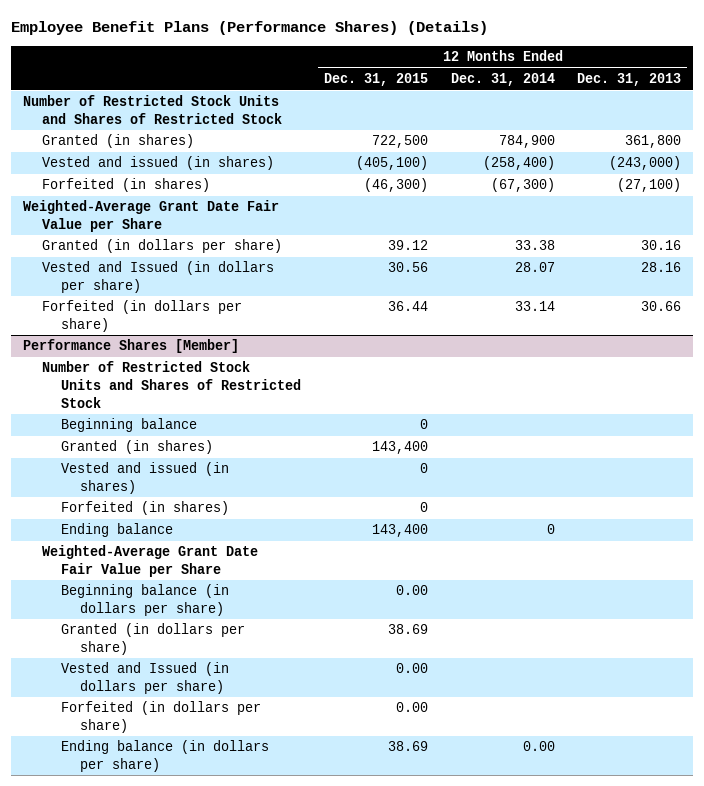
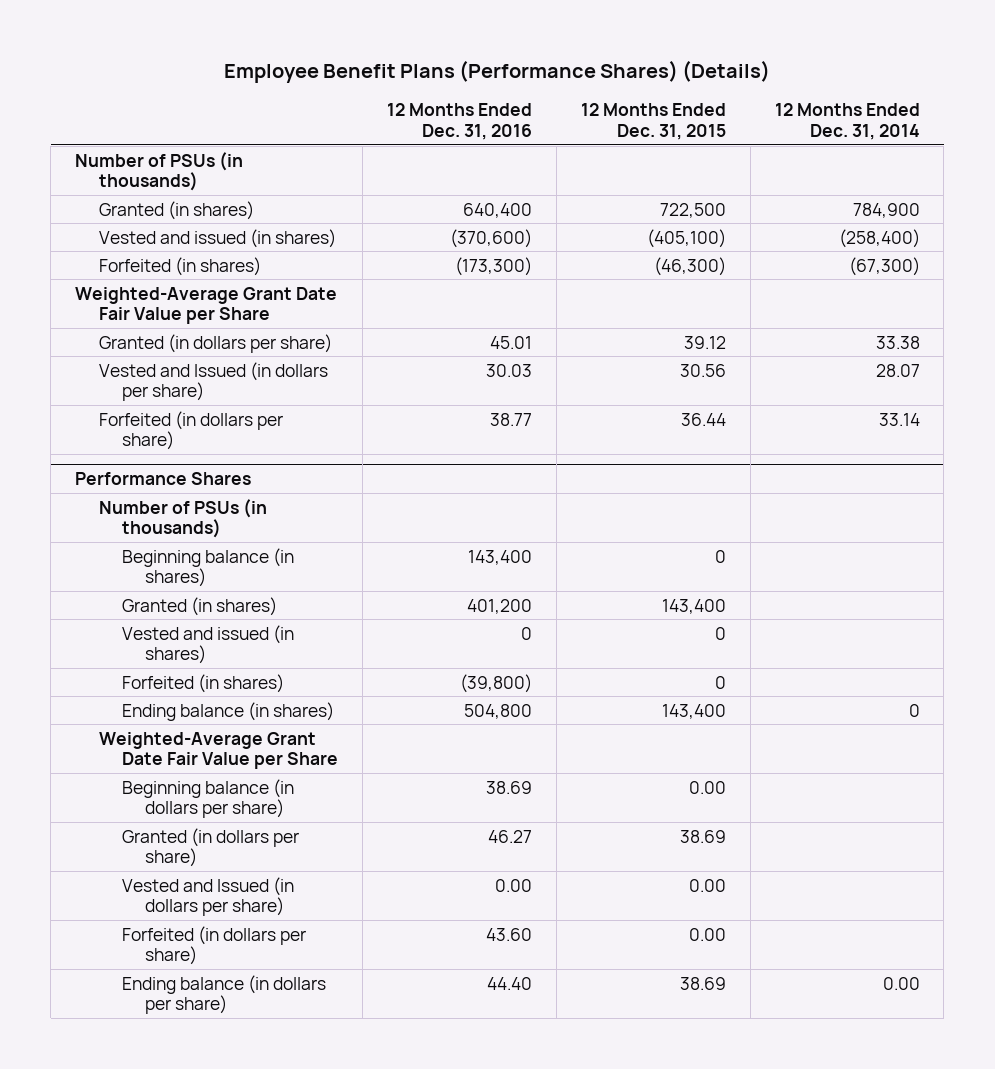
[577,73,682,87] Dec. 31, 2013 -> none
none -> [386,103,532,140] 12 Months Ended Dec. 31, 2016
[22,95,282,125] Number of Restricted Stock Units and Shares of Restricted Stock -> [75,151,244,192] Number of PSUs (in thousands)
[22,339,239,354] Performance Shares [Member] -> [75,471,252,485] Performance Shares
[41,361,302,408] Number of Restricted Stock Units and Shares of Restricted Stock -> [98,498,267,539] Number of PSUs (in thousands)
[61,418,198,433] Beginning balance -> [121,547,294,588] Beginning balance (in shares)
[61,523,174,538] Ending balance -> [121,701,334,721] Ending balance (in shares)

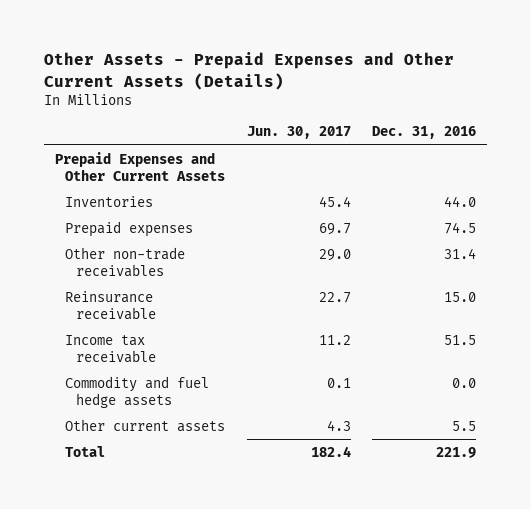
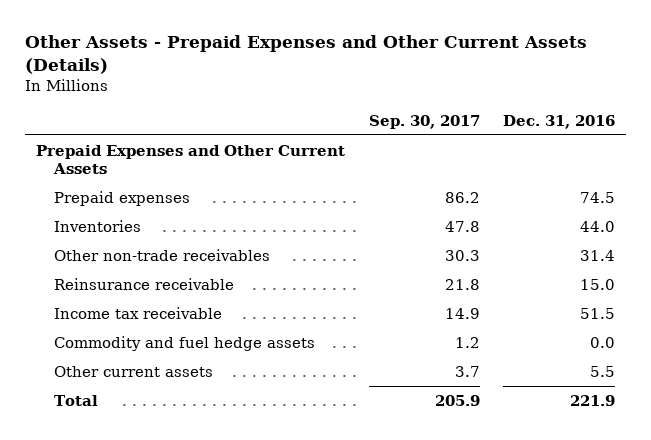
[246,126,351,140] Jun. 30, 2017 -> none
none -> [368,114,480,129] Sep. 30, 2017
[65,195,154,207] Inventories -> [53,219,141,232] Inventories

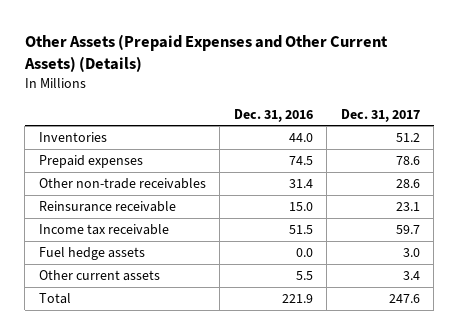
[24,34,587,74] Other Assets - Prepaid Expenses and Other Current Assets (Details) -> [23,33,388,72] Other Assets (Prepaid Expenses and Other Current Assets) (Details)
[368,114,480,129] Sep. 30, 2017 -> none
none -> [340,108,420,122] Dec. 31, 2017
[36,144,346,174] Prepaid Expenses and Other Current Assets -> none
[53,190,190,206] Prepaid expenses -> [38,155,143,169] Prepaid expenses
[53,335,315,351] Commodity and fuel hedge assets -> [38,247,145,261] Fuel hedge assets

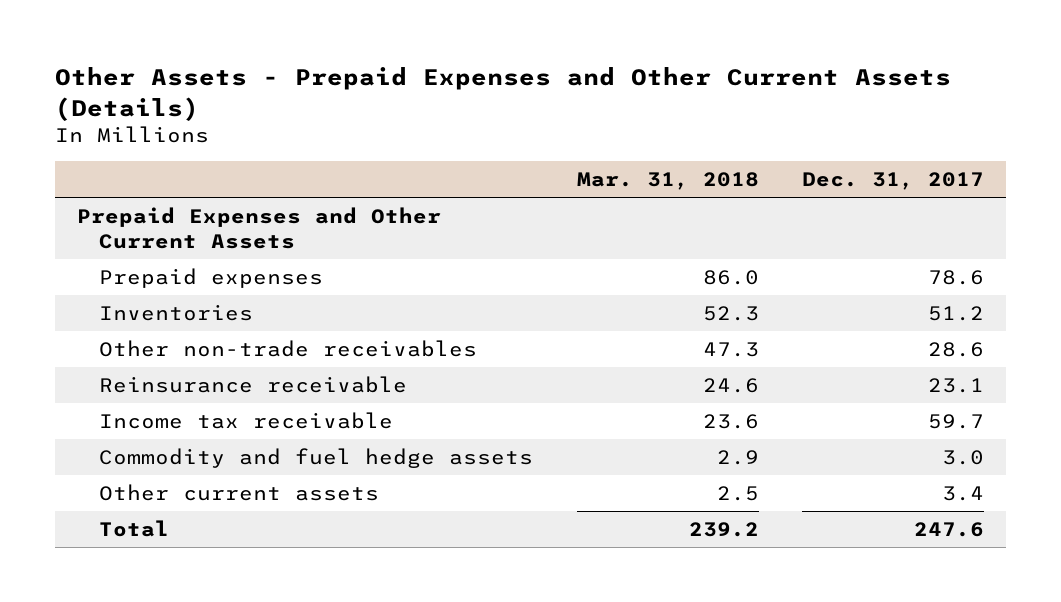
[23,33,388,72] Other Assets (Prepaid Expenses and Other Current Assets) (Details) -> [55,67,952,121] Other Assets - Prepaid Expenses and Other Current Assets (Details)
[233,108,313,122] Dec. 31, 2016 -> none
none -> [576,171,759,190] Mar. 31, 2018
none -> [76,206,441,249] Prepaid Expenses and Other Current Assets
[38,132,107,143] Inventories -> [99,303,254,321] Inventories
[38,247,145,261] Fuel hedge assets -> [99,447,534,468] Commodity and fuel hedge assets

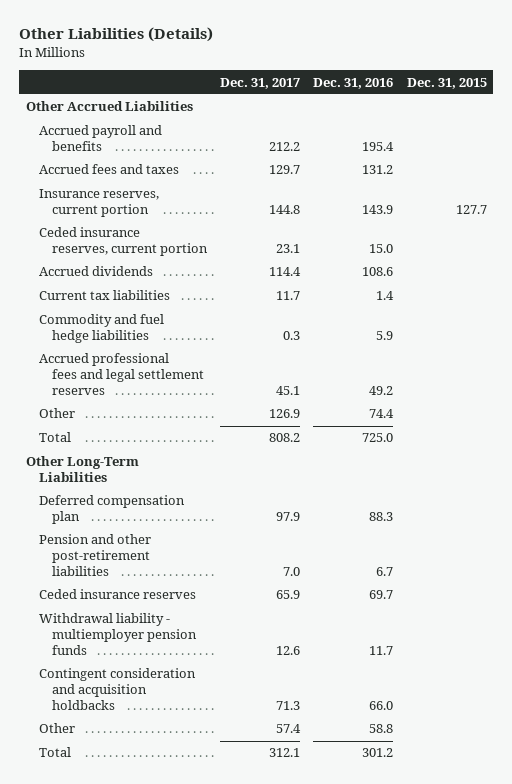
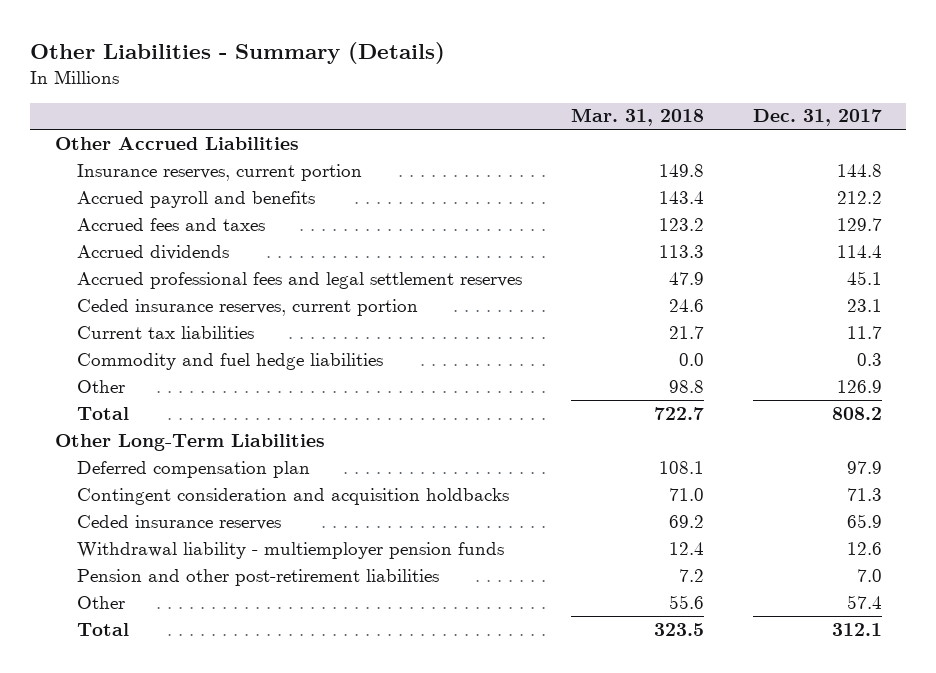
[18,27,213,43] Other Liabilities (Details) -> [30,41,446,64] Other Liabilities - Summary (Details)
[313,77,394,89] Dec. 31, 2016 -> none
[406,77,487,89] Dec. 31, 2015 -> none
none -> [570,108,704,127] Mar. 31, 2018
[38,189,159,218] Insurance reserves, current portion -> [76,163,362,181] Insurance reserves, current portion
[38,353,204,395] Accrued professional fees and legal settlement reserves -> [76,271,522,289] Accrued professional fees and legal settlement reserves
[38,227,208,257] Ceded insurance reserves, current portion -> [76,298,418,316] Ceded insurance reserves, current portion
[38,668,196,710] Contingent consideration and acquisition holdbacks -> [76,487,509,505] Contingent consideration and acquisition holdbacks
[38,534,151,576] Pension and other post-retirement liabilities -> [76,568,439,586] Pension and other post-retirement liabilities

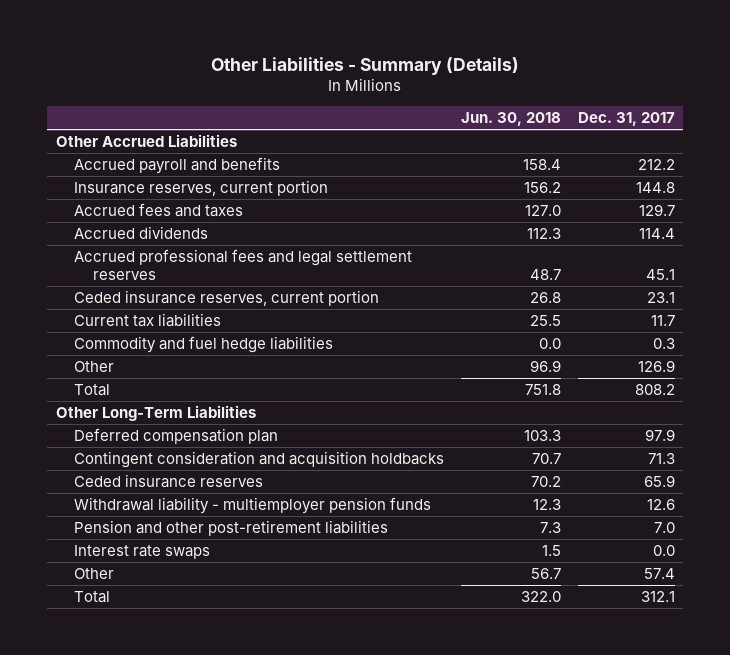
[570,108,704,127] Mar. 31, 2018 -> none
none -> [461,112,562,127] Jun. 30, 2018
[76,163,362,181] Insurance reserves, current portion -> [74,180,329,197] Insurance reserves, current portion
none -> [74,545,211,560] Interest rate swaps

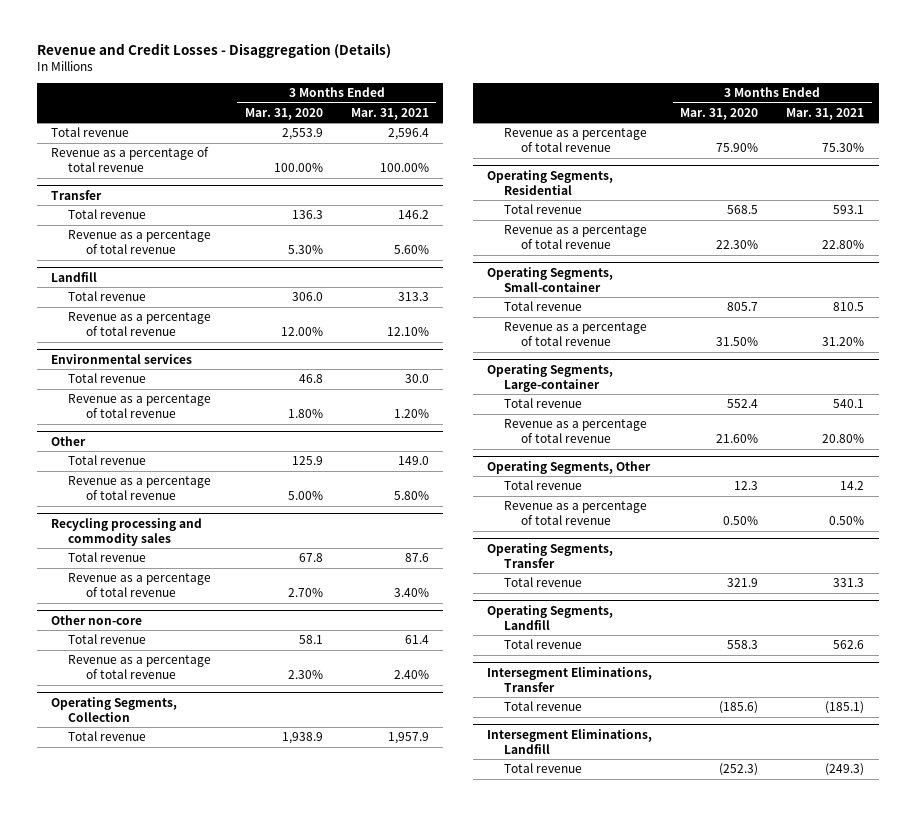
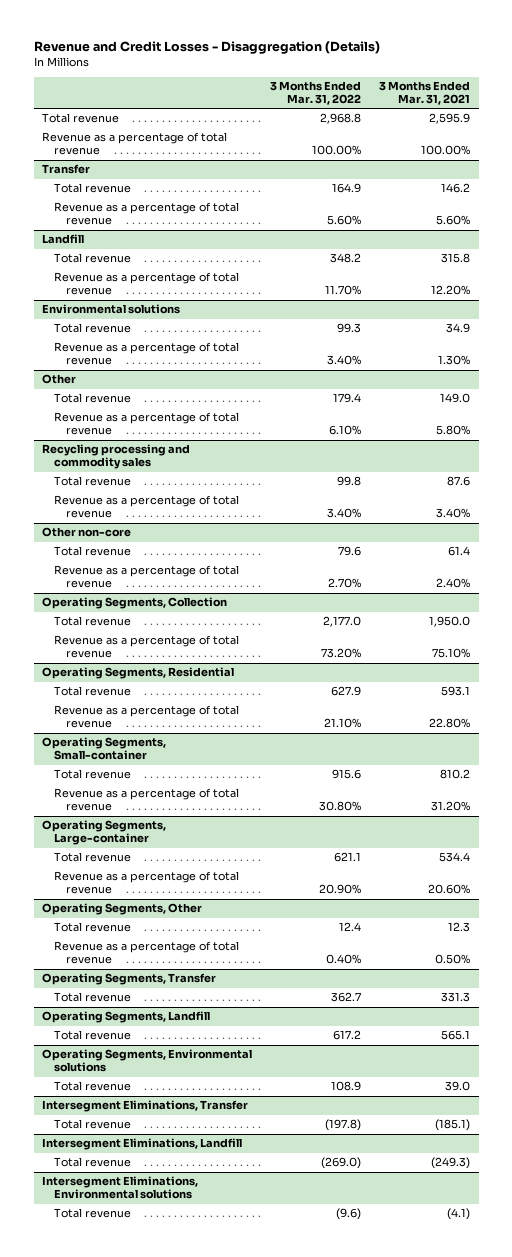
[244,107,323,120] Mar. 31, 2020 -> none
none -> [270,81,362,106] 3 Months Ended Mar. 31, 2022
[387,128,429,141] 2,596.4 -> [429,113,471,125] 2,595.9
[51,353,193,364] Environmental services -> none
[397,292,429,302] 313.3 -> [441,253,471,264] 315.8
[386,327,429,337] 12.10% -> [431,285,471,296] 12.20%
none -> [42,304,181,315] Environmental solutions
[404,374,429,384] 30.0 -> [446,323,471,334] 34.9
[393,409,429,419] 1.20% -> [438,355,471,366] 1.30%
[387,732,429,745] 1,957.9 -> [429,616,471,628] 1,950.0
[822,143,865,153] 75.30% -> [432,648,471,659] 75.10%
[833,302,865,312] 810.5 -> [440,769,471,780] 810.2
[833,399,865,409] 540.1 -> [439,852,471,863] 534.4
[822,434,865,444] 20.80% -> [428,884,471,895] 20.60%
[840,481,865,491] 14.2 -> [448,922,471,933] 12.3
[833,640,865,650] 562.6 -> [441,1030,471,1041] 565.1
none -> [42,1049,253,1073] Operating Segments, Environmental solutions
none -> [54,1081,132,1092] Total revenue
none -> [42,1176,199,1200] Intersegment Eliminations, Environmental solutions
none -> [54,1208,132,1219] Total revenue

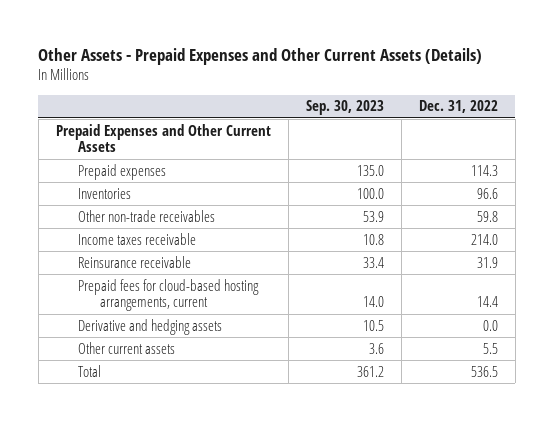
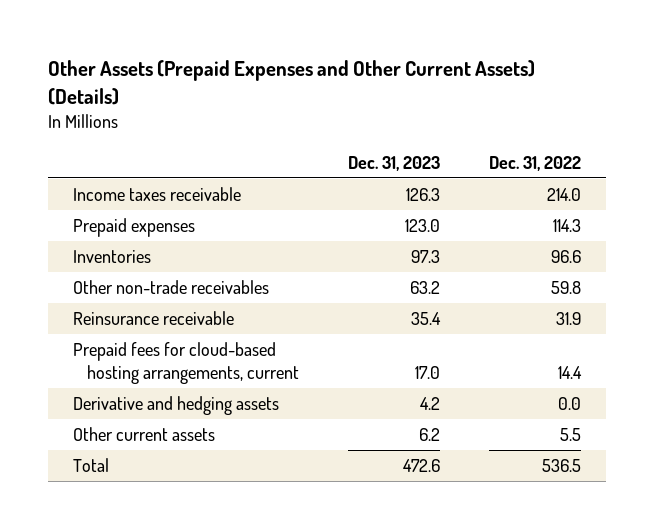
[38,47,483,65] Other Assets - Prepaid Expenses and Other Current Assets (Details) -> [48,60,536,106] Other Assets (Prepaid Expenses and Other Current Assets) (Details)
[305,100,384,116] Sep. 30, 2023 -> none
none -> [348,155,441,171] Dec. 31, 2023
[55,123,271,153] Prepaid Expenses and Other Current Assets -> none
[78,232,197,245] Income taxes receivable -> [72,187,241,202] Income taxes receivable

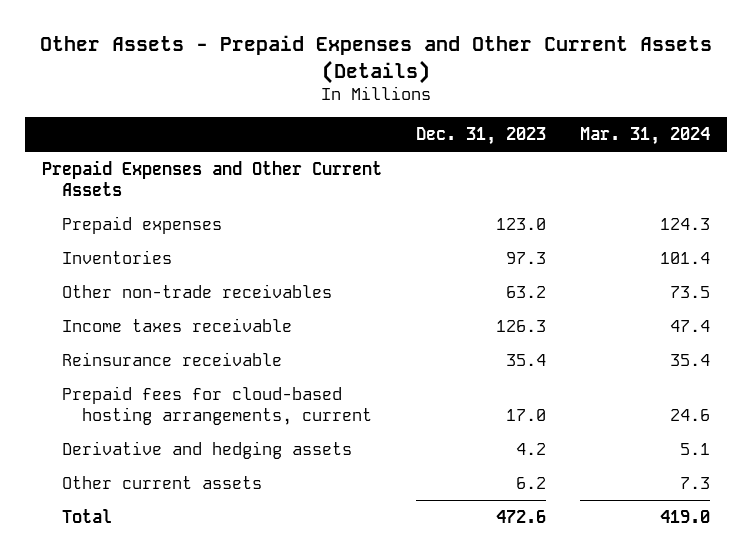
[48,60,536,106] Other Assets (Prepaid Expenses and Other Current Assets) (Details) -> [39,35,712,84] Other Assets - Prepaid Expenses and Other Current Assets (Details)
[489,155,582,171] Dec. 31, 2022 -> none
none -> [580,127,711,146] Mar. 31, 2024
none -> [41,159,382,197] Prepaid Expenses and Other Current Assets
[72,187,241,202] Income taxes receivable -> [61,317,292,332] Income taxes receivable

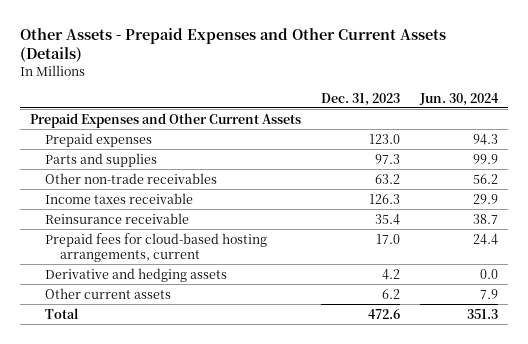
[580,127,711,146] Mar. 31, 2024 -> none
none -> [418,92,499,106] Jun. 30, 2024
[61,249,172,264] Inventories -> [45,152,158,167] Parts and supplies

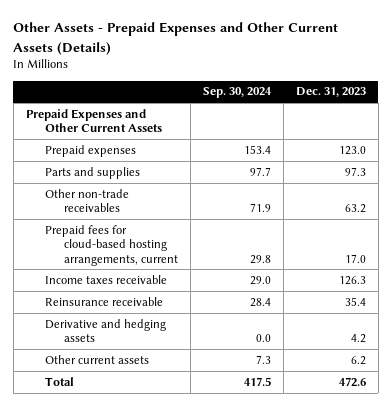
[418,92,499,106] Jun. 30, 2024 -> none
none -> [202,87,272,99] Sep. 30, 2024
[45,232,268,262] Prepaid fees for cloud-based hosting arrangements, current -> [44,224,178,266] Prepaid fees for cloud-based hosting arrangements, current

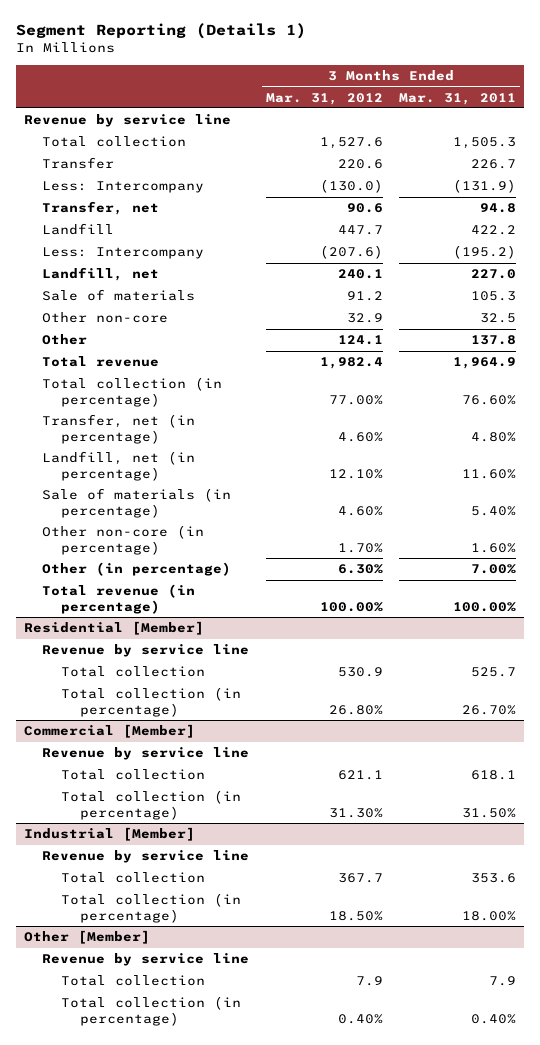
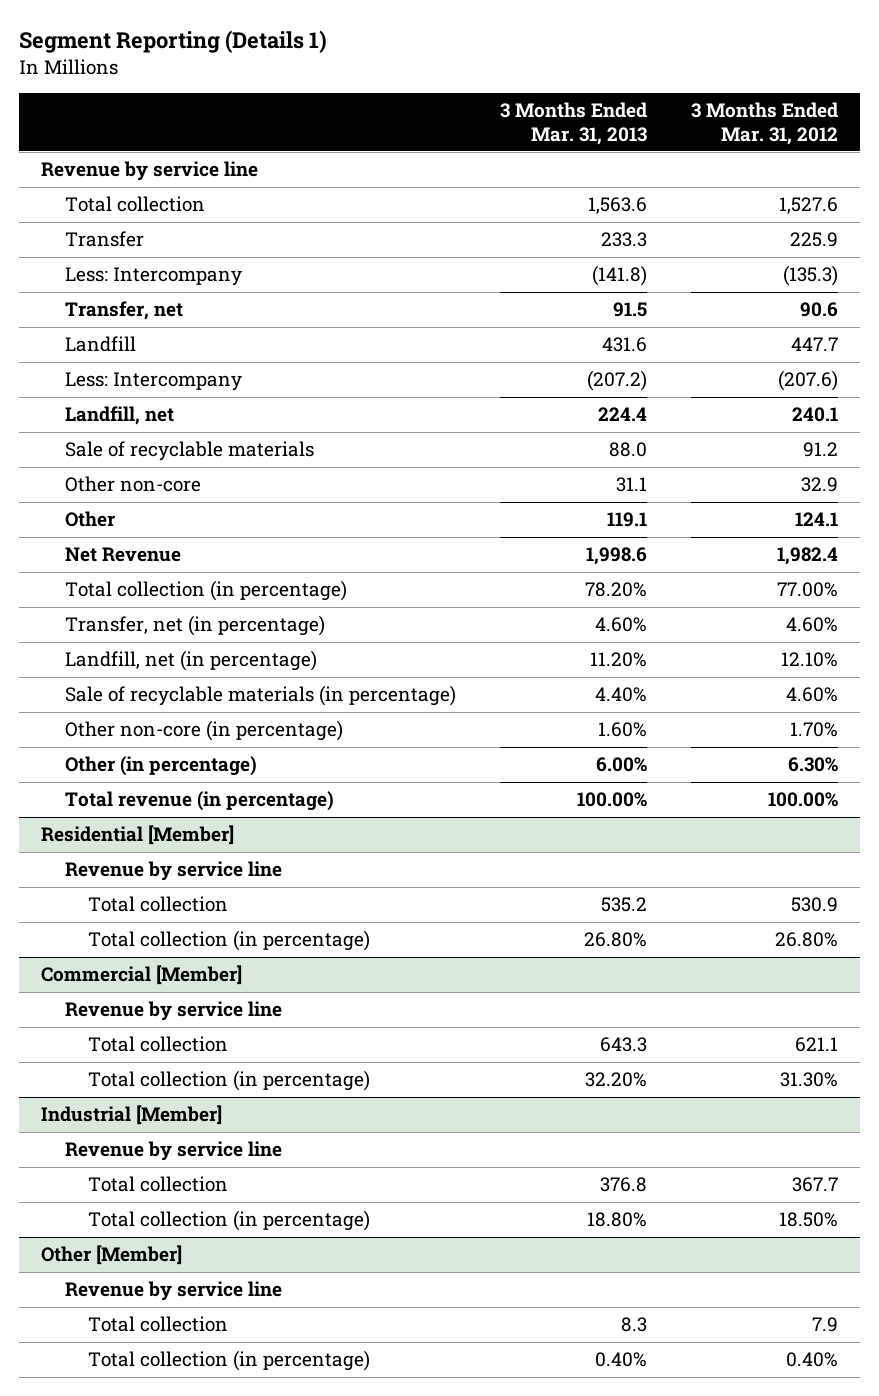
[399,92,517,105] Mar. 31, 2011 -> none
none -> [499,102,647,145] 3 Months Ended Mar. 31, 2013
[337,159,383,170] 220.6 -> [789,232,838,248] 225.9
[319,179,383,194] (130.0) -> [782,265,838,287] (135.3)
[42,289,196,302] Sale of materials -> [64,441,314,462] Sale of recyclable materials
[42,356,160,368] Total revenue -> [64,547,181,563] Net Revenue
[42,488,232,518] Sale of materials (in percentage) -> [64,685,456,707] Sale of recyclable materials (in percentage)

